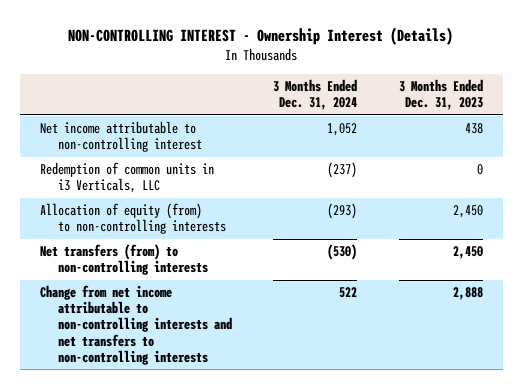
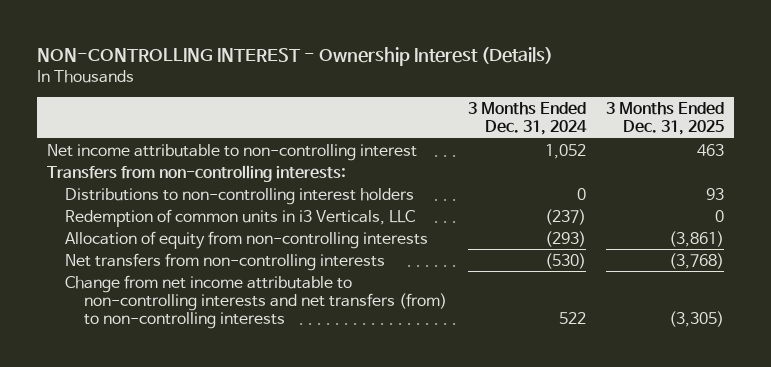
[398,78,483,111] 3 Months Ended Dec. 31, 2023 -> none
none -> [606,101,725,136] 3 Months Ended Dec. 31, 2025
none -> [46,164,346,182] Transfers from non-controlling interests:
none -> [65,187,415,205] Distributions to non-controlling interest holders
[40,203,226,235] Allocation of equity (from) to non-controlling interests -> [65,230,429,249] Allocation of equity from non-controlling interests
[40,244,208,276] Net transfers (from) to non-controlling interests -> [65,252,386,271] Net transfers from non-controlling interests
[40,285,232,365] Change from net income attributable to non-controlling interests and net transfers to non-controlling interests -> [65,274,448,330] Change from net income attributable to non-controlling interests and net transfers (from) to non-controlling interests

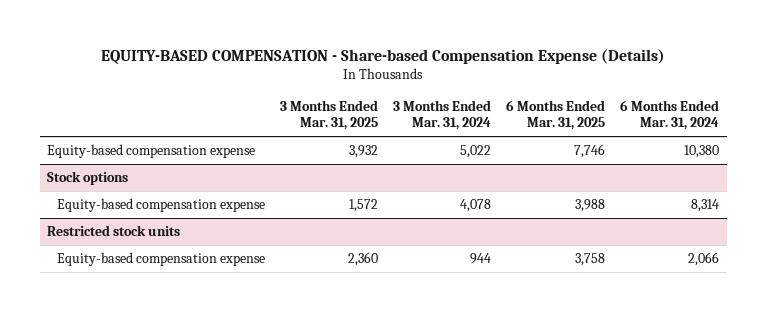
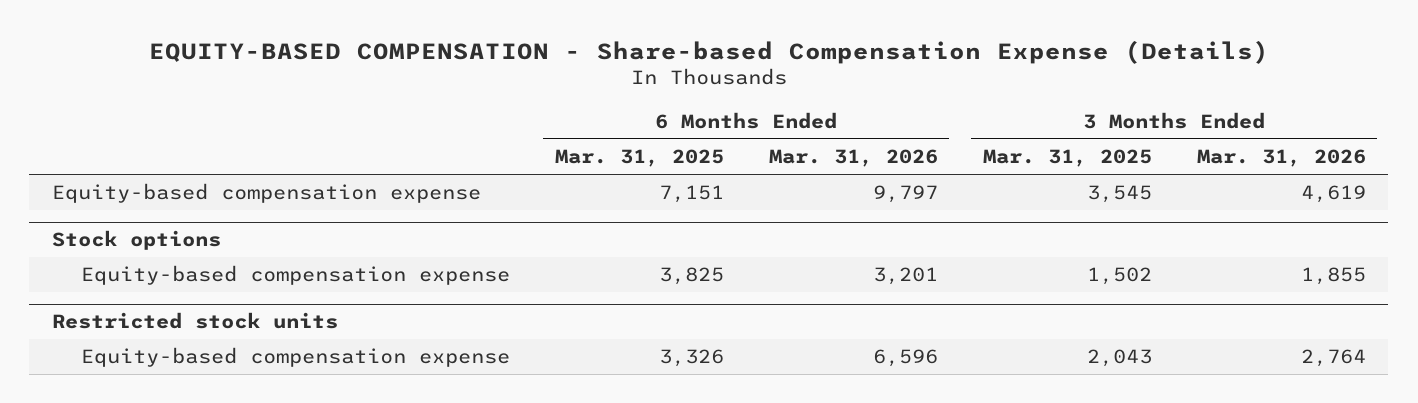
[393,99,492,131] 3 Months Ended Mar. 31, 2024 -> none
[620,99,720,131] 6 Months Ended Mar. 31, 2024 -> none
none -> [768,149,938,168] Mar. 31, 2026
none -> [1196,149,1366,168] Mar. 31, 2026
[349,145,379,159] 3,932 -> [1086,185,1152,204] 3,545
[574,144,606,159] 7,746 -> [658,185,724,204] 7,151
[349,199,379,213] 1,572 -> [1086,267,1152,286] 1,502
[575,199,606,213] 3,988 -> [658,267,724,286] 3,825
[348,252,379,267] 2,360 -> [1086,349,1152,368] 2,043
[575,253,606,267] 3,758 -> [658,349,724,368] 3,326

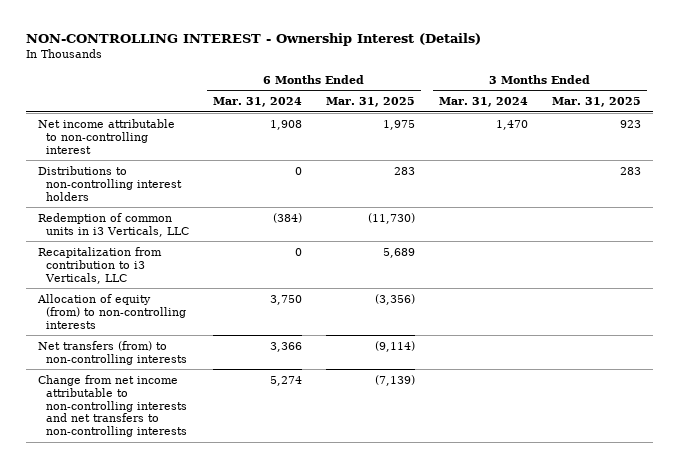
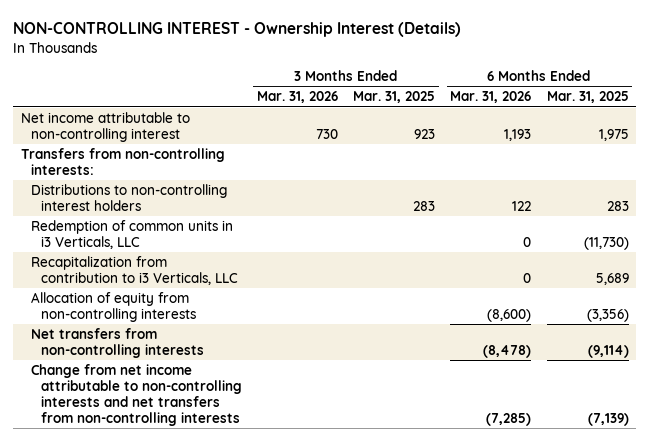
[212,97,302,108] Mar. 31, 2024 -> none
[438,97,528,108] Mar. 31, 2024 -> none
none -> [256,91,338,104] Mar. 31, 2026
none -> [450,91,532,104] Mar. 31, 2026
none -> [20,148,225,175] Transfers from non-controlling interests:
[36,293,186,329] Allocation of equity (from) to non-controlling interests -> [30,292,196,322] Allocation of equity from non-controlling interests
[37,340,187,365] Net transfers (from) to non-controlling interests -> [30,328,204,358] Net transfers from non-controlling interests
[37,374,187,438] Change from net income attributable to non-controlling interests and net transfers to non-controlling interests -> [30,364,242,426] Change from net income attributable to non-controlling interests and net transfers from non-controlling interests

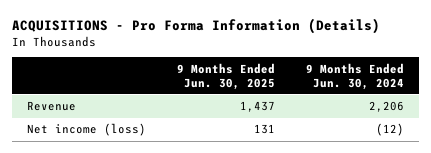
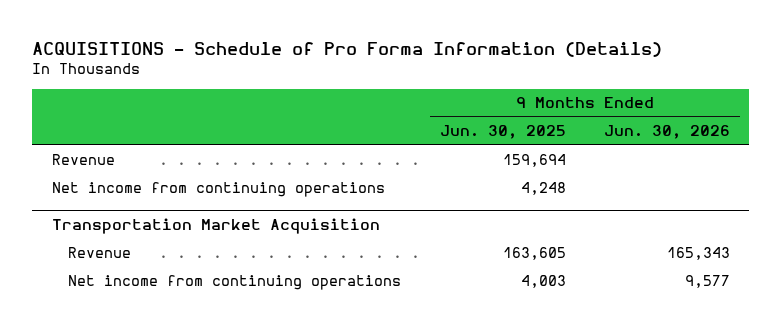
[12,18,381,35] ACQUISITIONS - Pro Forma Information (Details) -> [32,41,663,57] ACQUISITIONS - Schedule of Pro Forma Information (Details)
[305,62,404,90] 9 Months Ended Jun. 30, 2024 -> none
none -> [604,125,731,140] Jun. 30, 2026
[240,101,276,113] 1,437 -> [502,154,566,168] 159,694
[27,123,147,137] Net income (loss) -> [51,182,385,198] Net income from continuing operations
[254,124,276,135] 131 -> [520,182,566,196] 4,248
none -> [51,218,380,235] Transportation Market Acquisition
none -> [68,247,132,259] Revenue
none -> [68,275,402,291] Net income from continuing operations

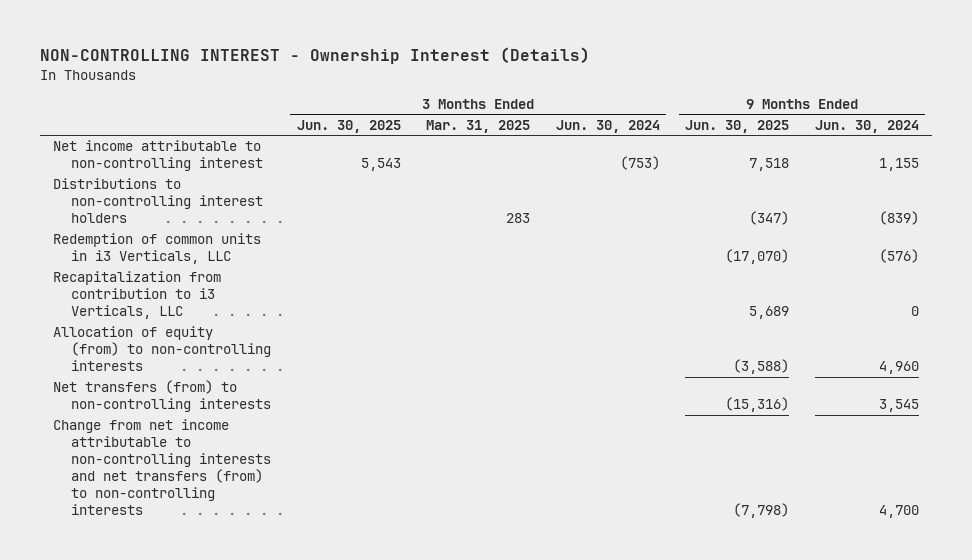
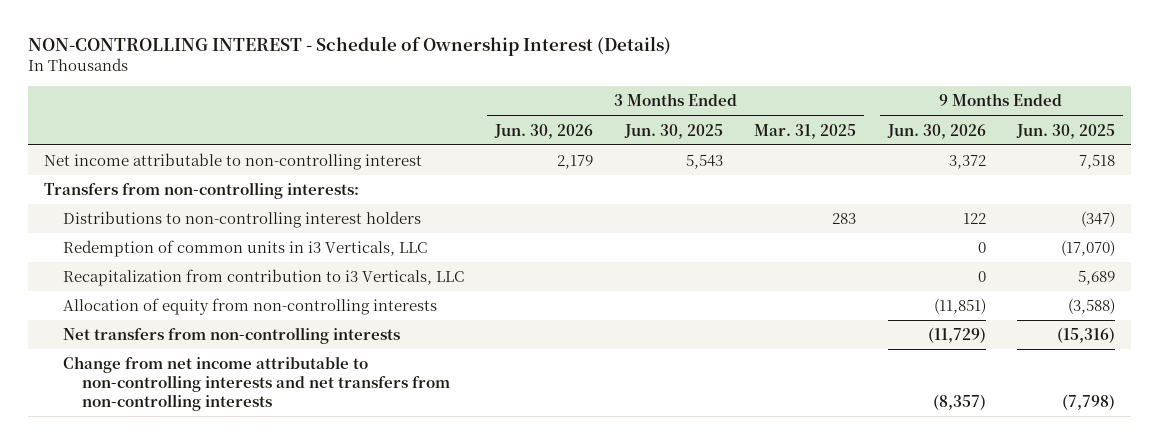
[39,47,590,65] NON-CONTROLLING INTEREST - Ownership Interest (Details) -> [27,36,671,57] NON-CONTROLLING INTEREST - Schedule of Ownership Interest (Details)
[555,119,660,133] Jun. 30, 2024 -> none
[814,119,919,133] Jun. 30, 2024 -> none
none -> [494,123,594,139] Jun. 30, 2026
none -> [886,123,986,139] Jun. 30, 2026
none -> [43,182,359,200] Transfers from non-controlling interests:
[52,326,271,372] Allocation of equity (from) to non-controlling interests -> [62,298,437,316] Allocation of equity from non-controlling interests
[52,380,271,413] Net transfers (from) to non-controlling interests -> [62,327,400,345] Net transfers from non-controlling interests
[52,419,271,515] Change from net income attributable to non-controlling interests and net transfers (from) to non-controlling interests -> [62,356,450,411] Change from net income attributable to non-controlling interests and net transfers from non-controlling interests

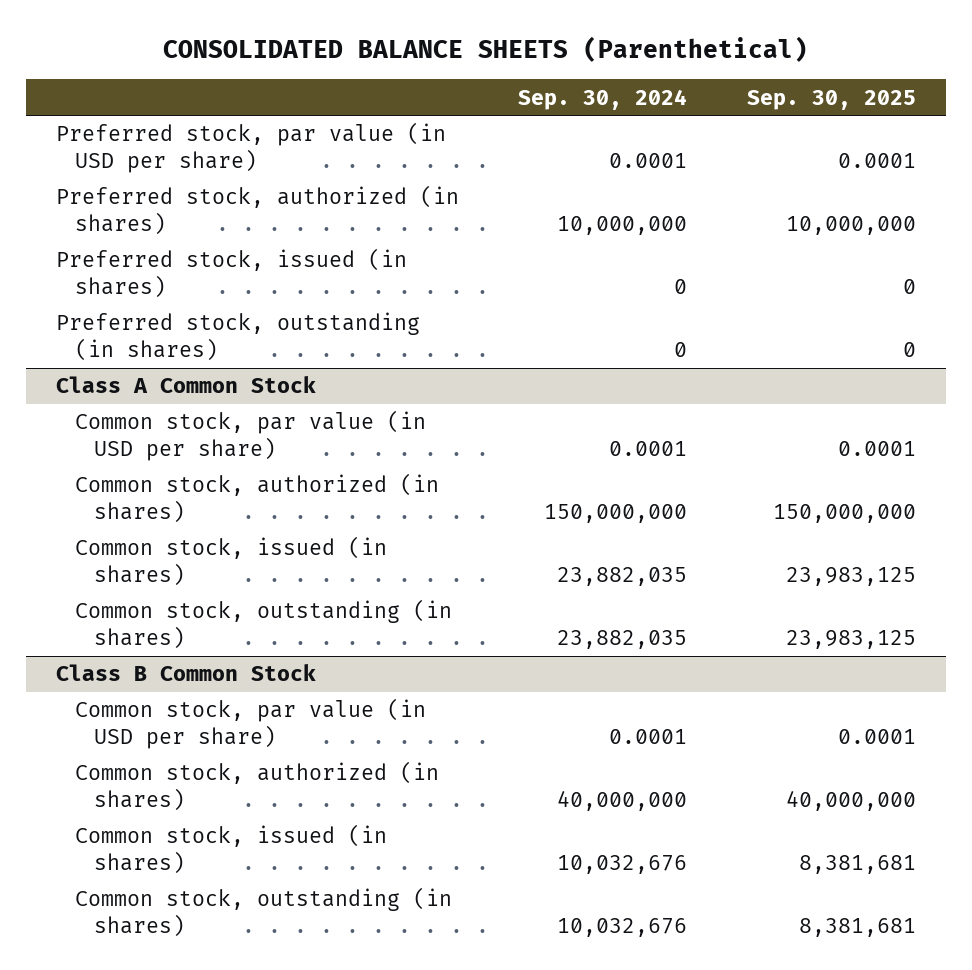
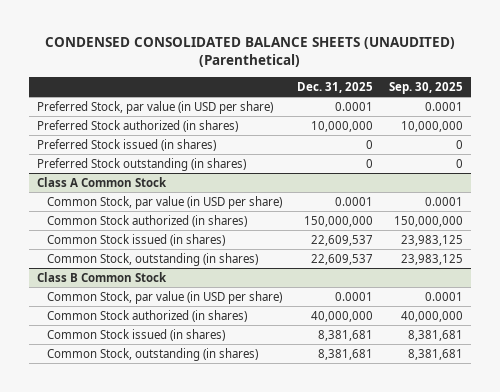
[162,36,808,63] CONSOLIDATED BALANCE SHEETS (Parenthetical) -> [45,37,456,68] CONDENSED CONSOLIDATED BALANCE SHEETS (UNAUDITED) (Parenthetical)
[518,88,688,110] Sep. 30, 2024 -> none
none -> [297,81,374,93] Dec. 31, 2025
[55,122,446,174] Preferred stock, par value (in USD per share) -> [37,100,274,114] Preferred Stock, par value (in USD per share)
[55,185,459,236] Preferred stock, authorized (in shares) -> [37,119,239,132] Preferred Stock authorized (in shares)
[55,248,407,299] Preferred stock, issued (in shares) -> [37,138,217,151] Preferred Stock issued (in shares)
[55,312,420,362] Preferred stock, outstanding (in shares) -> [37,157,247,171] Preferred Stock outstanding (in shares)
[74,410,426,462] Common stock, par value (in USD per share) -> [46,195,282,209] Common Stock, par value (in USD per share)
[74,473,439,524] Common stock, authorized (in shares) -> [46,214,247,227] Common Stock authorized (in shares)
[74,536,387,587] Common stock, issued (in shares) -> [46,233,225,246] Common Stock issued (in shares)
[74,599,452,650] Common stock, outstanding (in shares) -> [46,252,258,266] Common Stock, outstanding (in shares)
[74,698,426,750] Common stock, par value (in USD per share) -> [46,290,282,304] Common Stock, par value (in USD per share)
[74,761,439,812] Common stock, authorized (in shares) -> [46,309,247,322] Common Stock authorized (in shares)
[74,824,387,875] Common stock, issued (in shares) -> [46,328,225,341] Common Stock issued (in shares)
[74,887,452,938] Common stock, outstanding (in shares) -> [46,347,258,361] Common Stock, outstanding (in shares)

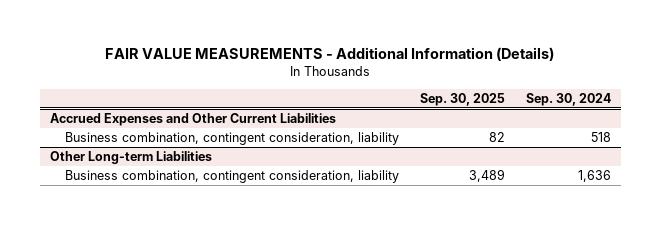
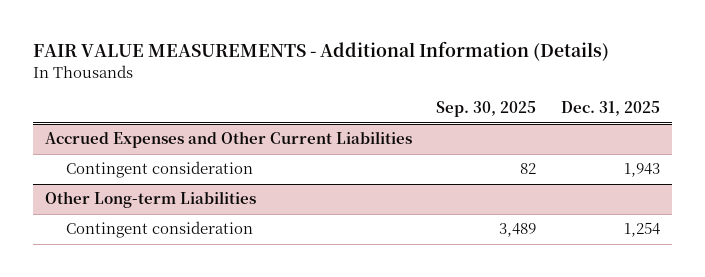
[525,92,611,106] Sep. 30, 2024 -> none
none -> [560,101,660,117] Dec. 31, 2025
[65,132,400,146] Business combination, contingent consideration, liability -> [65,161,253,179] Contingent consideration
[65,170,400,184] Business combination, contingent consideration, liability -> [65,221,253,239] Contingent consideration

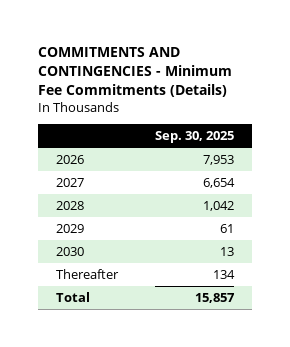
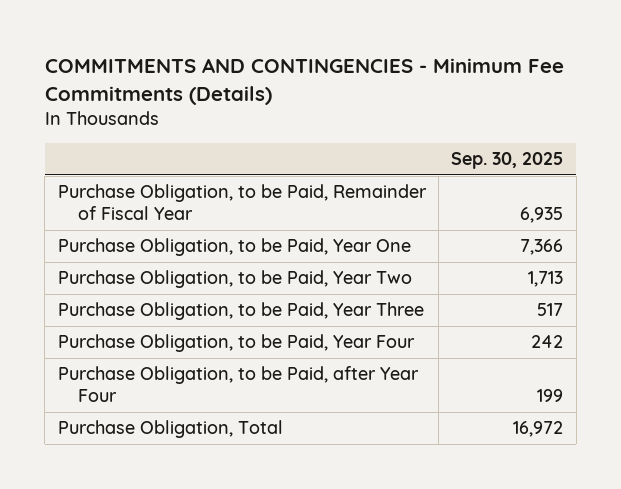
[56,154,85,164] 2026 -> none
[56,177,85,187] 2027 -> none
[56,200,85,210] 2028 -> none
[56,223,85,233] 2029 -> none
[56,246,85,256] 2030 -> none
[56,268,120,279] Thereafter -> none
none -> [57,184,427,221] Purchase Obligation, to be Paid, Remainder of Fiscal Year
none -> [57,238,411,257] Purchase Obligation, to be Paid, Year One
none -> [57,270,412,289] Purchase Obligation, to be Paid, Year Two
none -> [57,302,424,321] Purchase Obligation, to be Paid, Year Three
none -> [57,334,415,353] Purchase Obligation, to be Paid, Year Four
none -> [57,366,419,403] Purchase Obligation, to be Paid, after Year Four
[56,291,91,302] Total -> [57,420,283,439] Purchase Obligation, Total
[195,292,236,303] 15,857 -> [513,421,564,438] 16,972

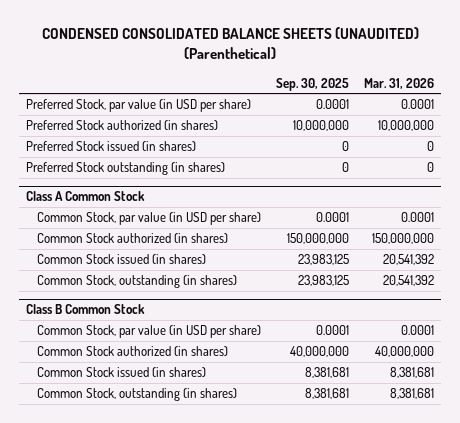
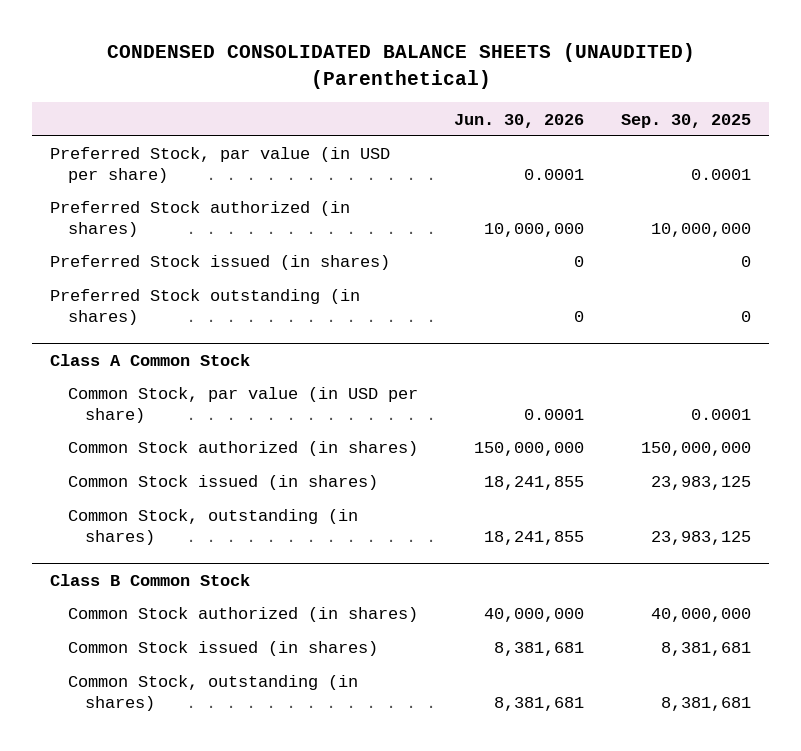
[363,77,434,89] Mar. 31, 2026 -> none
none -> [454,113,585,128] Jun. 30, 2026
[37,325,262,339] Common Stock, par value (in USD per share) -> none

